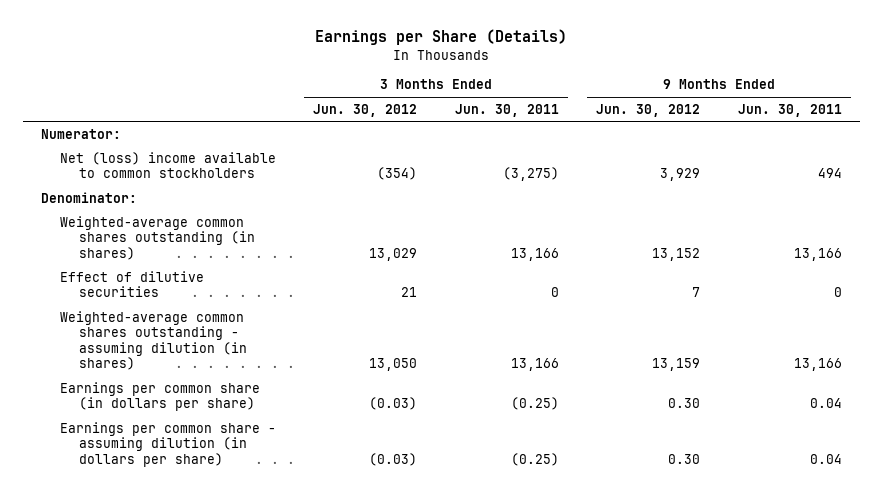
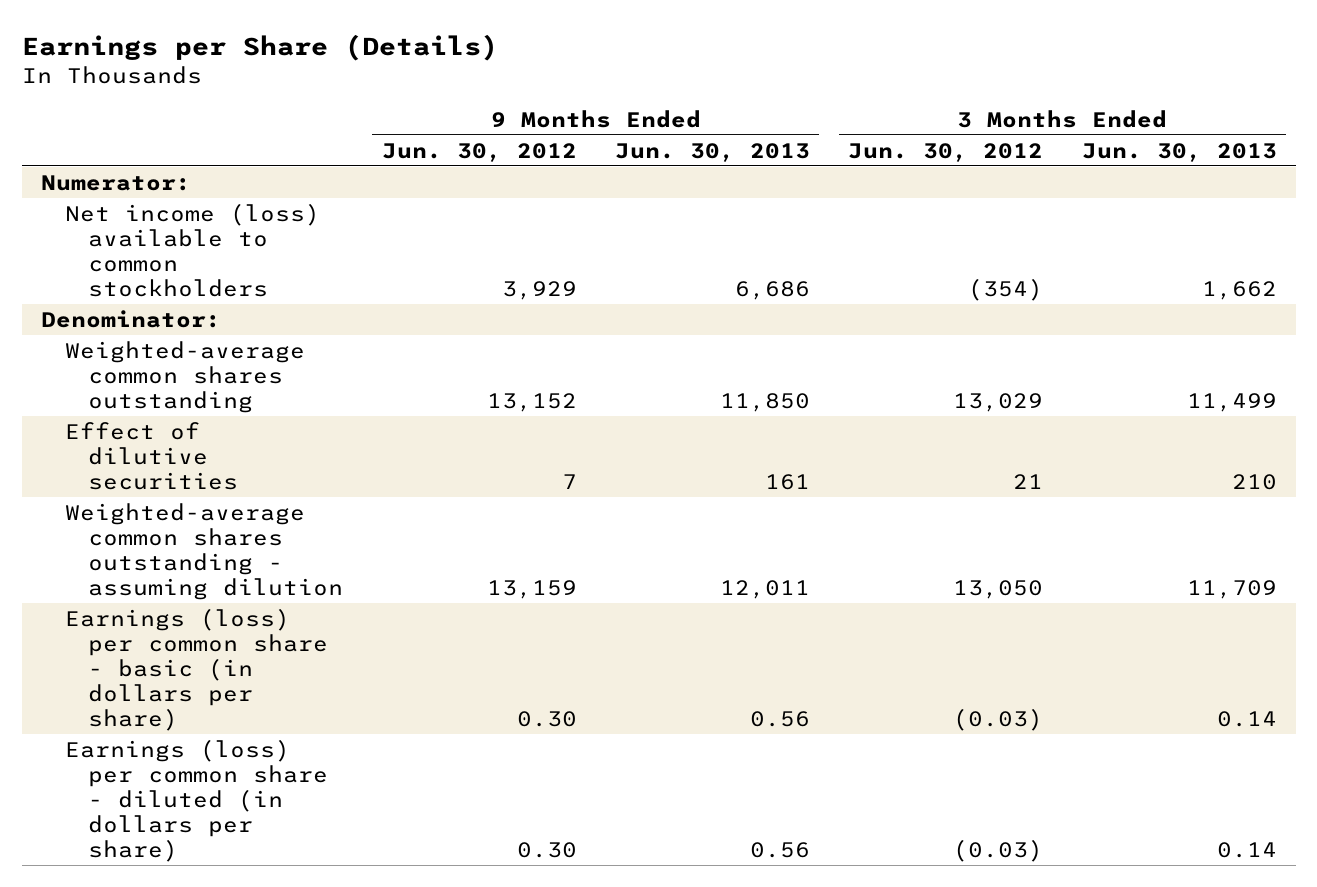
[454,103,559,117] Jun. 30, 2011 -> none
[737,103,842,117] Jun. 30, 2011 -> none
none -> [614,142,810,162] Jun. 30, 2013
none -> [1081,142,1277,162] Jun. 30, 2013
[60,151,277,179] Net (loss) income available to common stockholders -> [64,202,320,298] Net income (loss) available to common stockholders
[60,215,255,260] Weighted-average common shares outstanding (in shares) -> [64,340,305,414] Weighted-average common shares outstanding
[60,310,247,371] Weighted-average common shares outstanding - assuming dilution (in shares) -> [64,502,344,601] Weighted-average common shares outstanding - assuming dilution
[60,381,261,412] Earnings per common share (in dollars per share) -> [64,607,329,732] Earnings (loss) per common share - basic (in dollars per share)
[60,421,277,467] Earnings per common share - assuming dilution (in dollars per share) -> [64,738,329,863] Earnings (loss) per common share - diluted (in dollars per share)

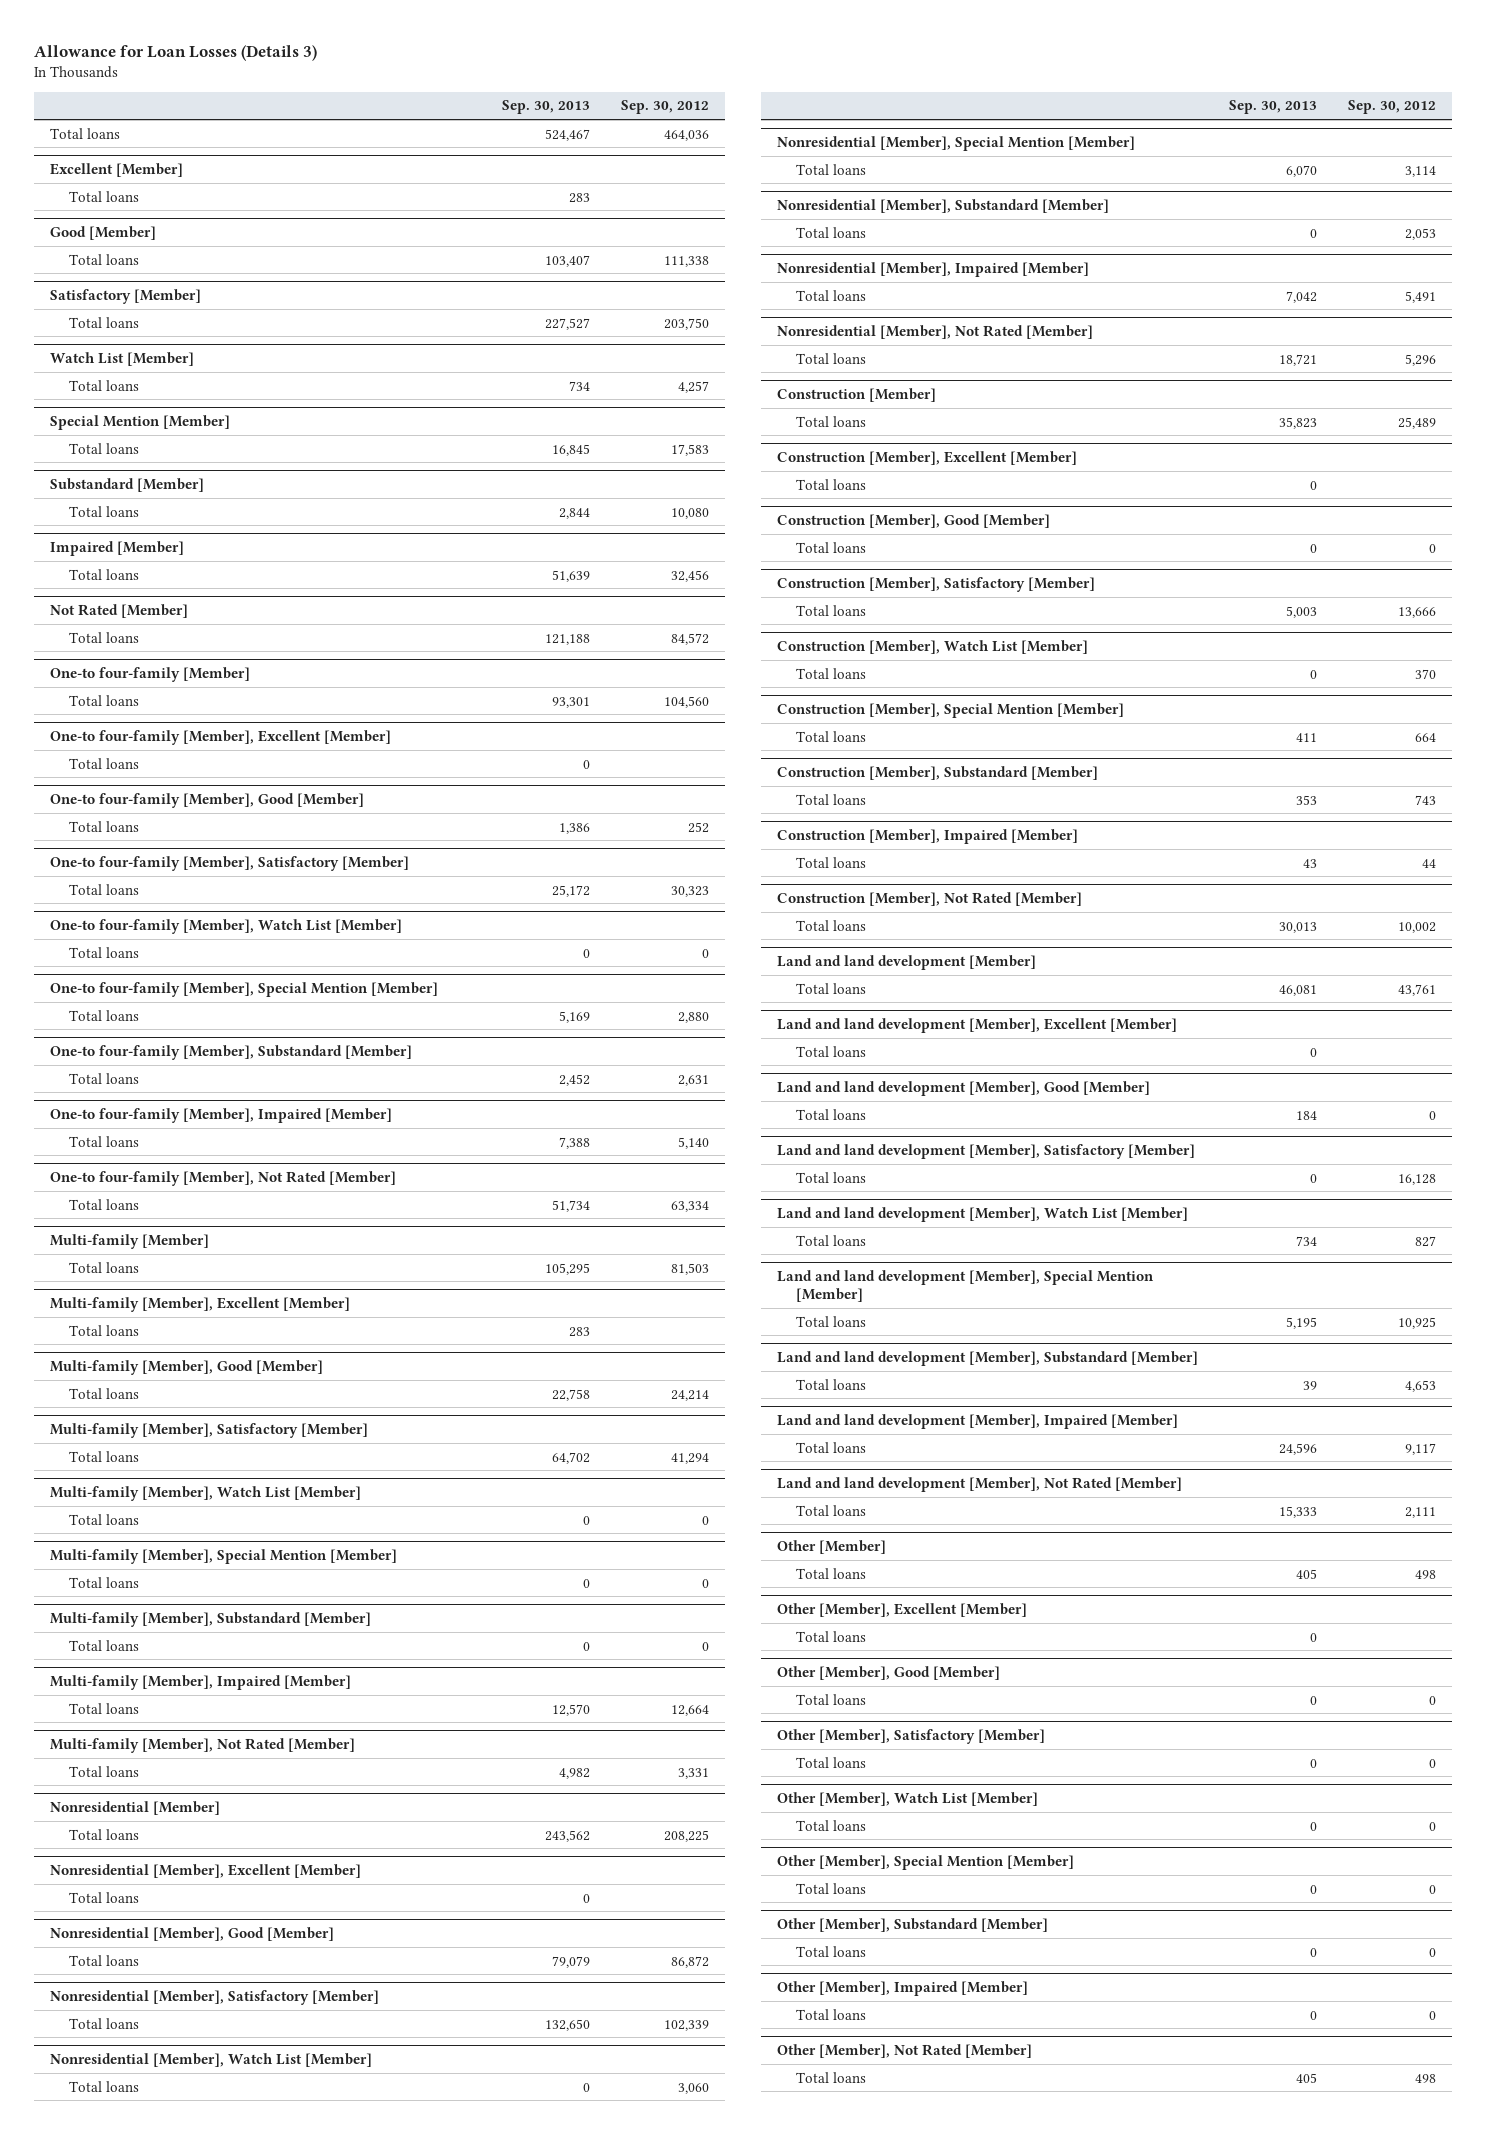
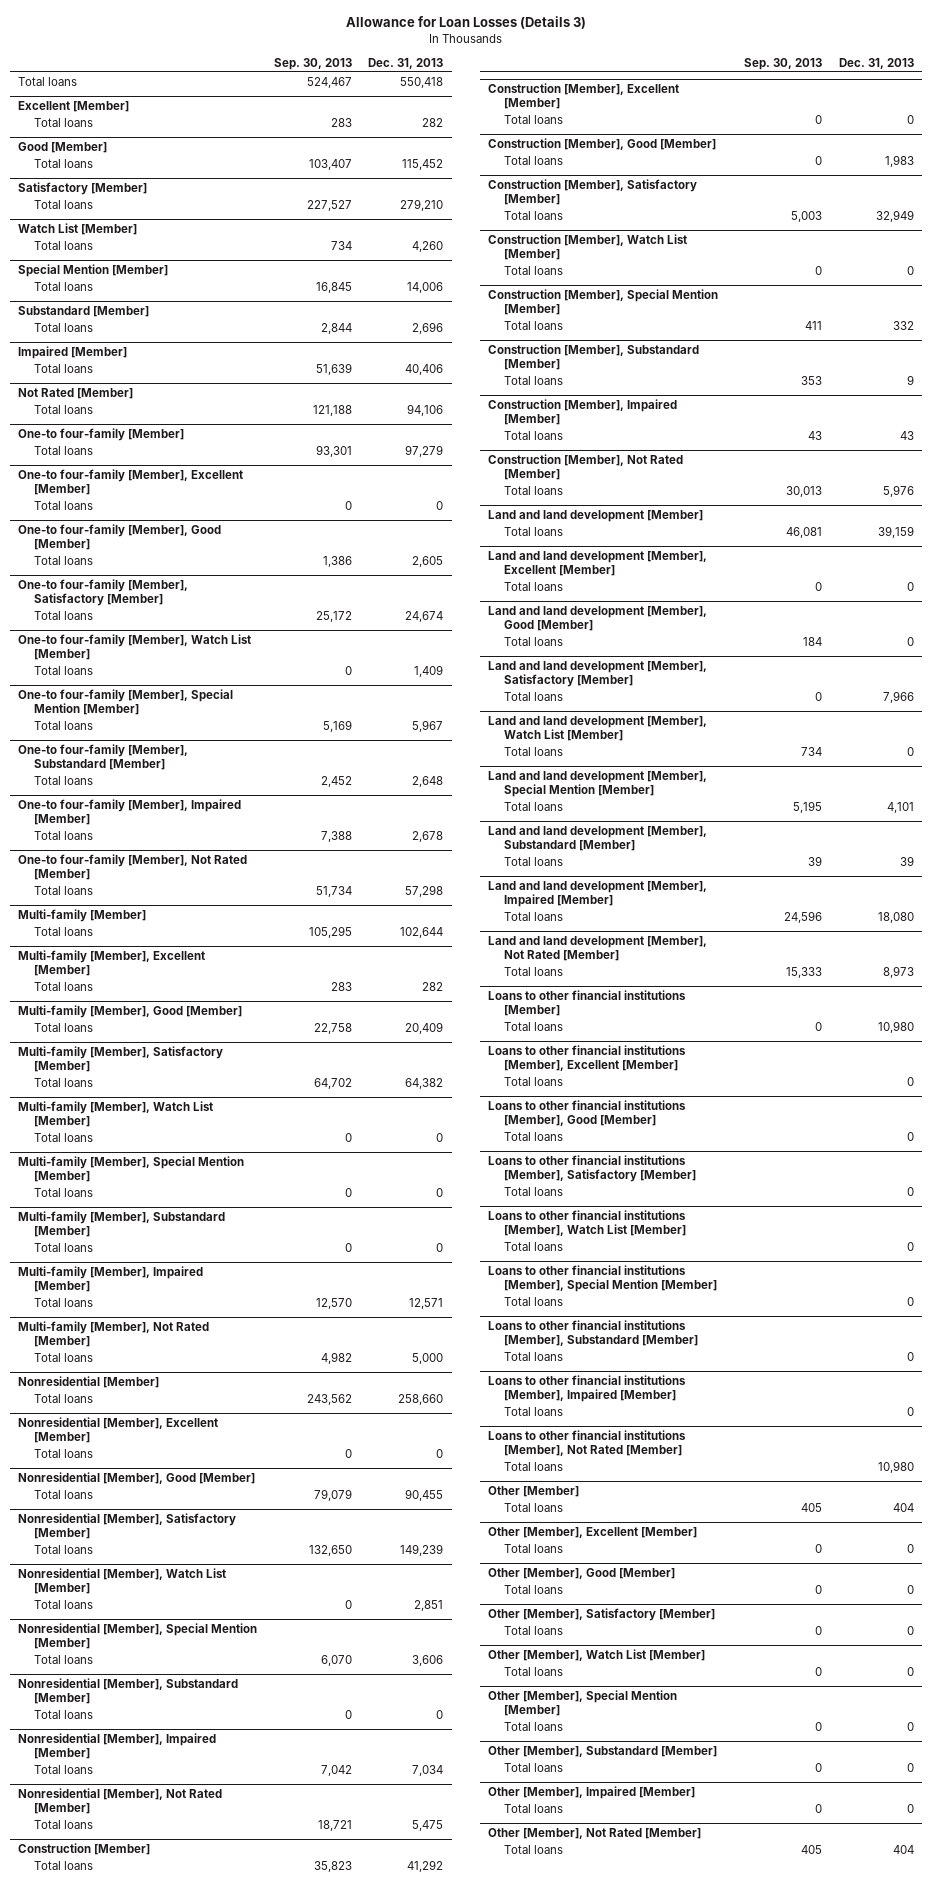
[620,100,709,115] Sep. 30, 2012 -> none
none -> [368,58,444,70] Dec. 31, 2013
none -> [488,989,687,1016] Loans to other financial institutions [Member]
none -> [503,1021,563,1031] Total loans
none -> [488,1044,687,1071] Loans to other financial institutions [Member], Excellent [Member]
none -> [503,1076,563,1086] Total loans
none -> [488,1099,687,1126] Loans to other financial institutions [Member], Good [Member]
none -> [503,1131,563,1141] Total loans
none -> [488,1154,696,1182] Loans to other financial institutions [Member], Satisfactory [Member]
none -> [503,1186,563,1196] Total loans
none -> [488,1209,687,1236] Loans to other financial institutions [Member], Watch List [Member]
none -> [503,1241,563,1251] Total loans
none -> [488,1264,717,1292] Loans to other financial institutions [Member], Special Mention [Member]
none -> [503,1296,563,1306] Total loans
none -> [488,1319,698,1346] Loans to other financial institutions [Member], Substandard [Member]
none -> [503,1351,563,1361] Total loans
none -> [488,1374,687,1402] Loans to other financial institutions [Member], Impaired [Member]
none -> [503,1406,563,1416] Total loans
none -> [488,1429,687,1456] Loans to other financial institutions [Member], Not Rated [Member]
none -> [503,1461,563,1471] Total loans

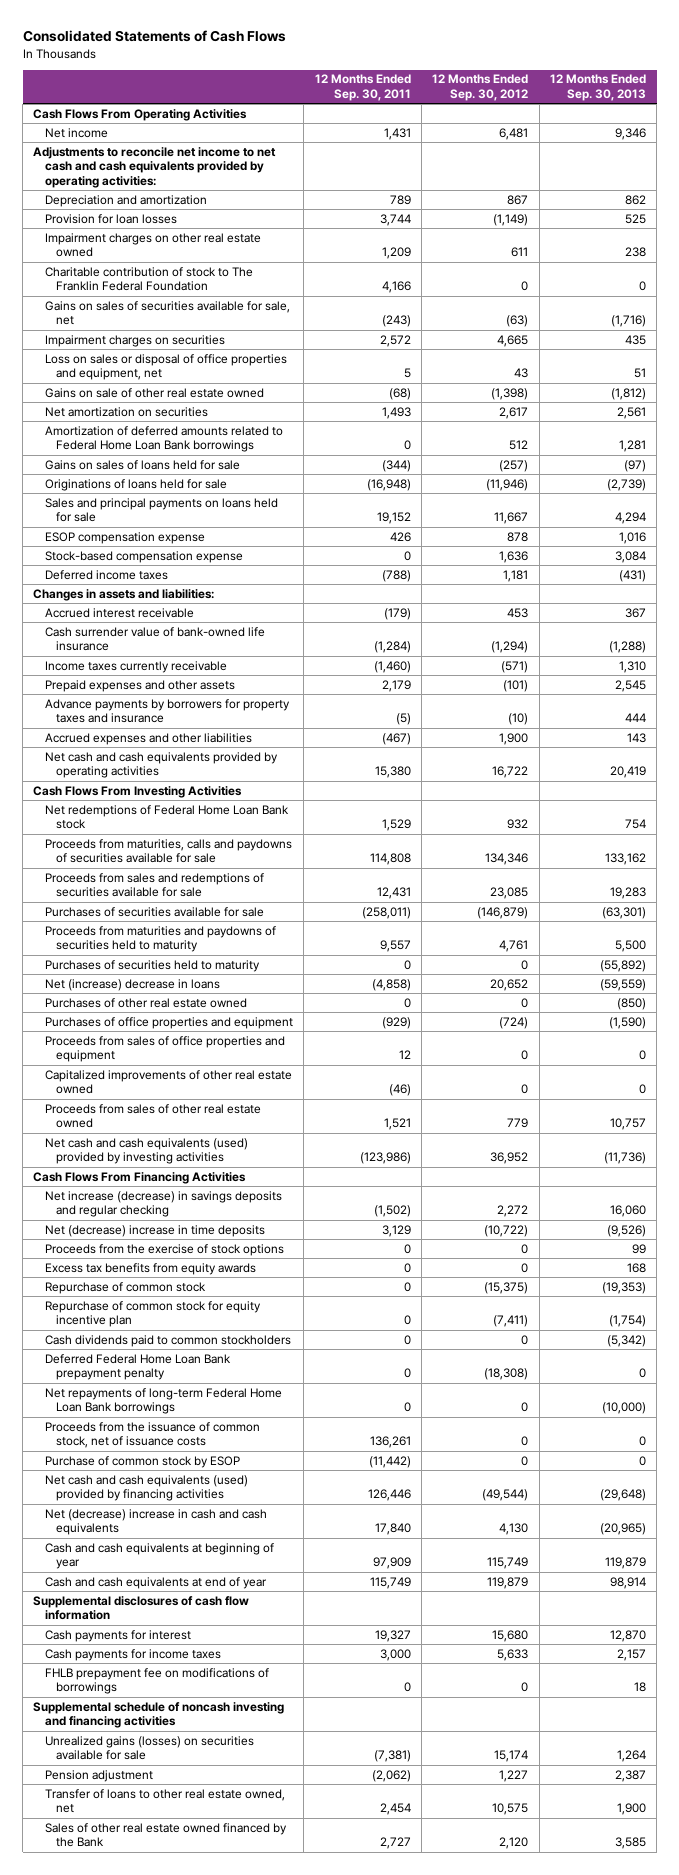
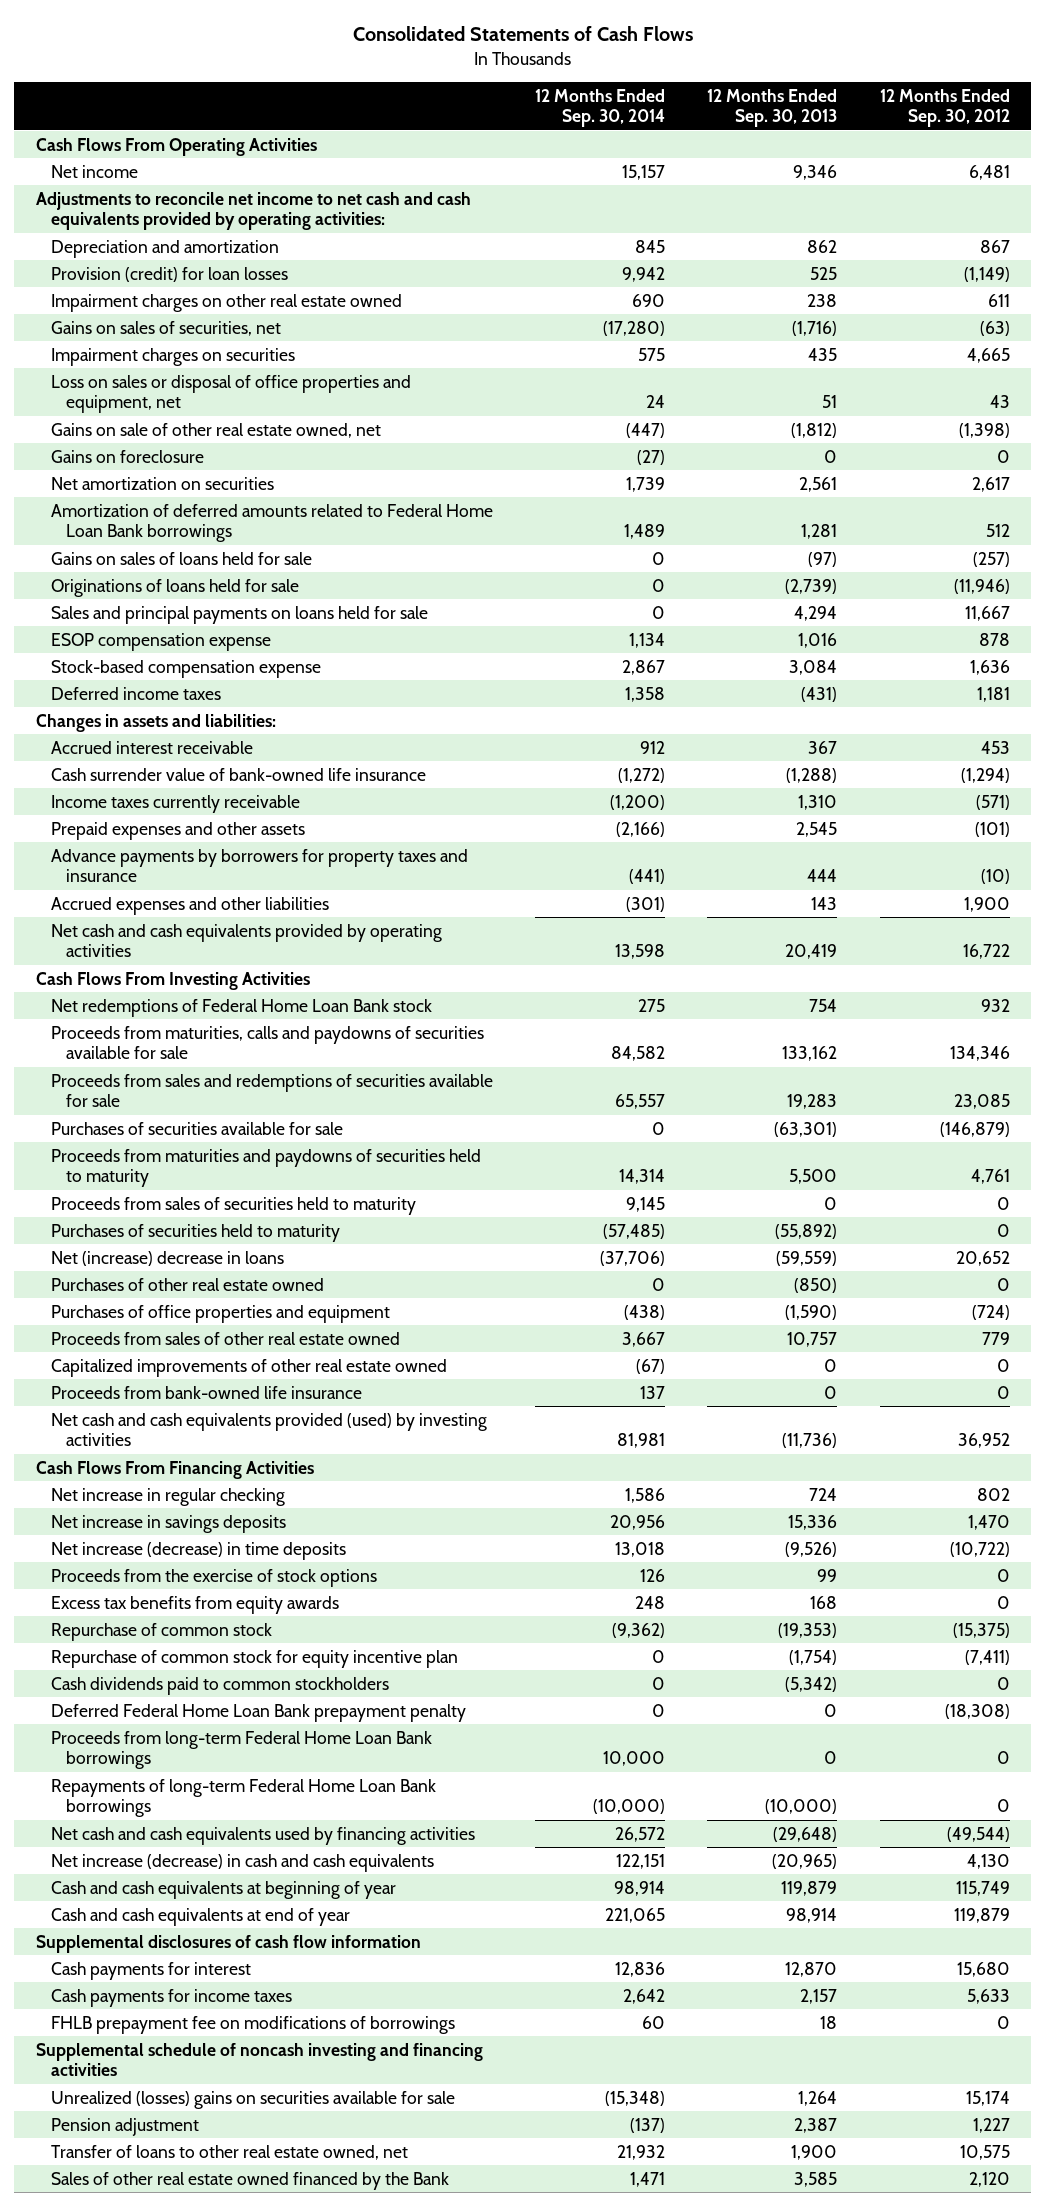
[314,74,411,101] 12 Months Ended Sep. 30, 2011 -> none
none -> [535,88,666,128] 12 Months Ended Sep. 30, 2014
[44,213,177,224] Provision for loan losses -> [50,266,288,282] Provision (credit) for loan losses
[44,266,253,292] Charitable contribution of stock to The Franklin Federal Foundation -> none
[44,300,290,326] Gains on sales of securities available for sale, net -> [50,320,281,336] Gains on sales of securities, net
[44,387,264,398] Gains on sale of other real estate owned -> [50,422,381,438] Gains on sale of other real estate owned, net
none -> [50,449,204,463] Gains on foreclosure
none -> [50,1196,416,1215] Proceeds from sales of securities held to maturity
[44,1035,285,1063] Proceeds from sales of office properties and equipment -> none
[44,1069,292,1095] Capitalized improvements of other real estate owned -> [50,1358,447,1377] Capitalized improvements of other real estate owned
none -> [50,1385,362,1399] Proceeds from bank-owned life insurance
[44,1137,248,1165] Net cash and cash equivalents (used) provided by investing activities -> [50,1412,487,1447] Net cash and cash equivalents provided (used) by investing activities
none -> [50,1487,285,1506] Net increase in regular checking
[44,1190,282,1218] Net increase (decrease) in savings deposits and regular checking -> [50,1514,286,1533] Net increase in savings deposits
[497,1205,529,1218] 2,272 -> [967,1514,1010,1530] 1,470
[609,1205,646,1218] 16,060 -> [788,1514,838,1530] 15,336
[44,1224,265,1237] Net (decrease) increase in time deposits -> [50,1541,346,1560] Net increase (decrease) in time deposits
[44,1421,260,1449] Proceeds from the issuance of common stock, net of issuance costs -> none
[44,1455,240,1468] Purchase of common stock by ESOP -> none
none -> [50,1730,432,1770] Proceeds from long-term Federal Home Loan Bank borrowings
[44,1387,282,1415] Net repayments of long-term Federal Home Loan Bank borrowings -> [50,1778,436,1818] Repayments of long-term Federal Home Loan Bank borrowings
[44,1474,248,1502] Net cash and cash equivalents (used) provided by financing activities -> [50,1826,475,1845] Net cash and cash equivalents used by financing activities
[44,1508,267,1536] Net (decrease) increase in cash and cash equivalents -> [50,1853,434,1872] Net increase (decrease) in cash and cash equivalents
[44,1735,254,1761] Unrealized gains (losses) on securities available for sale -> [50,2090,455,2109] Unrealized (losses) gains on securities available for sale

